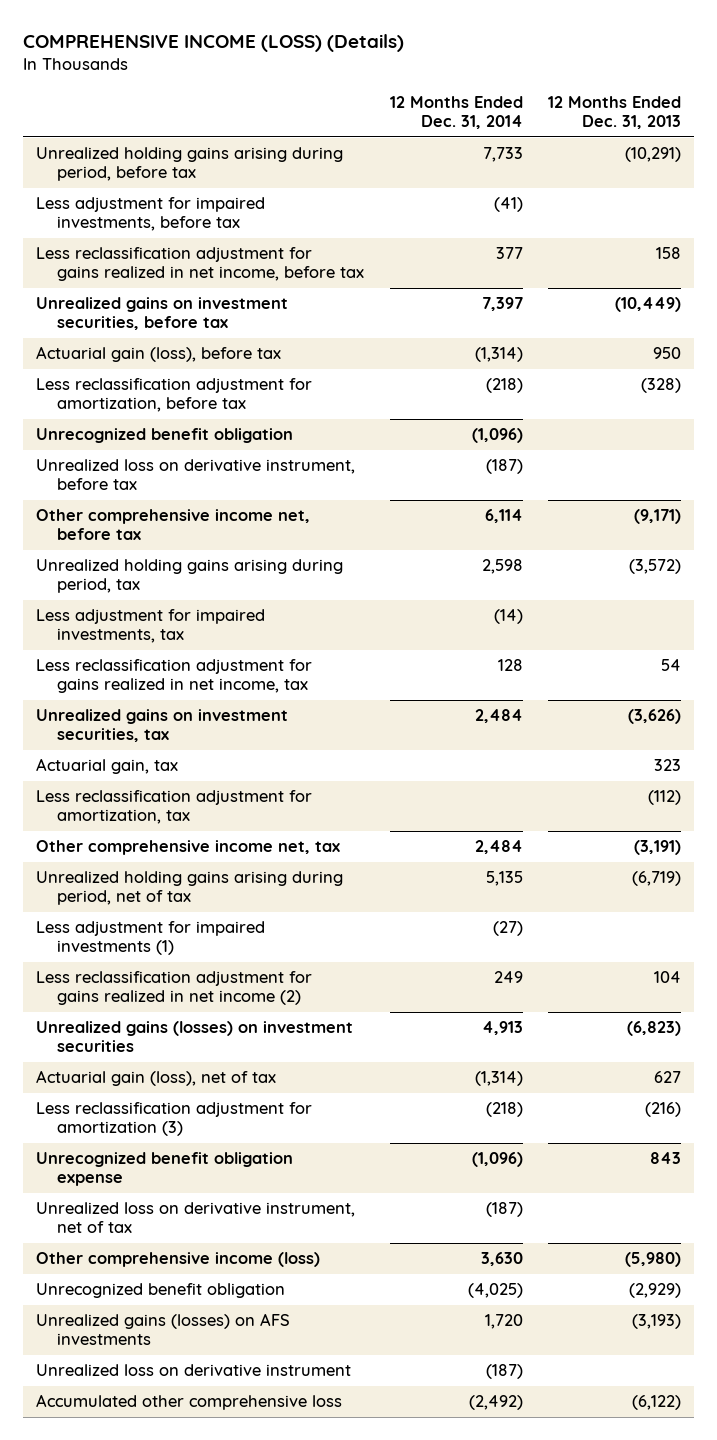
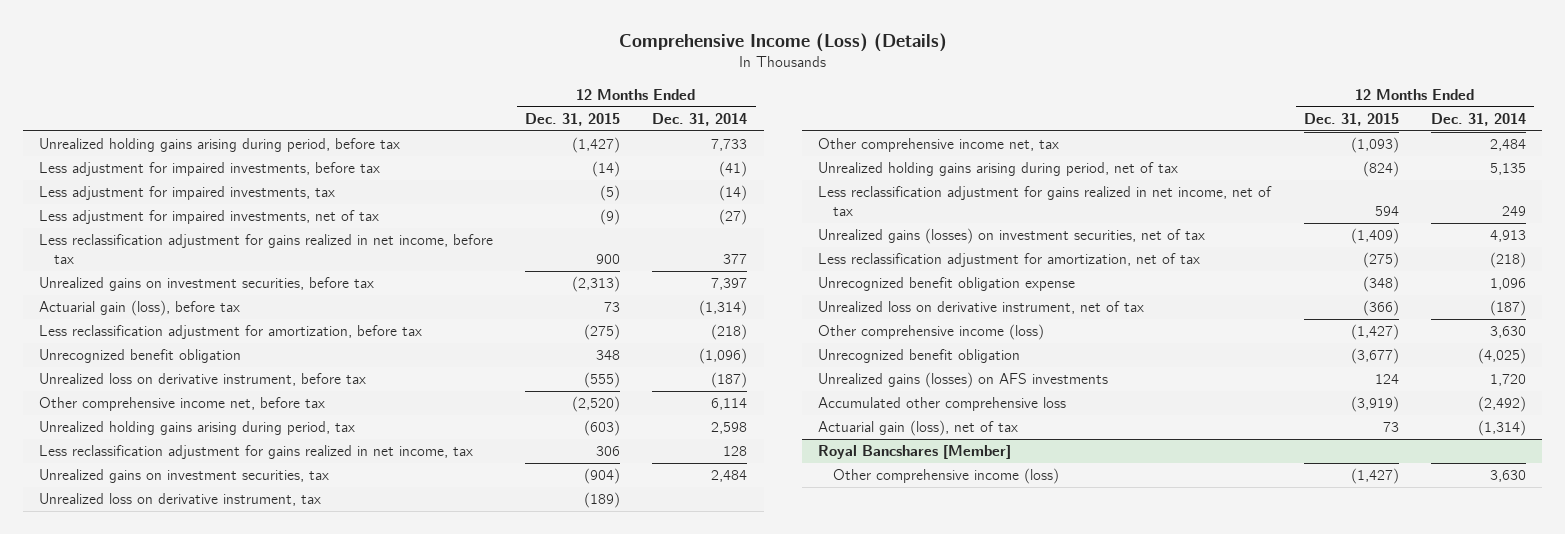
[22,34,404,53] COMPREHENSIVE INCOME (LOSS) (Details) -> [618,32,947,52] Comprehensive Income (Loss) (Details)
[548,95,682,130] 12 Months Ended Dec. 31, 2013 -> none
none -> [525,112,621,126] Dec. 31, 2015
[35,609,265,644] Less adjustment for impaired investments, tax -> [39,186,336,201] Less adjustment for impaired investments, tax
none -> [39,210,380,225] Less adjustment for impaired investments, net of tax
[35,758,178,775] Actuarial gain, tax -> none
[35,790,312,825] Less reclassification adjustment for amortization, tax -> none
none -> [39,493,322,507] Unrealized loss on derivative instrument, tax
[35,921,265,956] Less adjustment for impaired investments (1) -> none
[35,971,312,1006] Less reclassification adjustment for gains realized in net income (2) -> [817,186,1272,216] Less reclassification adjustment for gains realized in net income, net of tax
[35,1021,353,1053] Unrealized gains (losses) on investment securities -> [817,228,1205,245] Unrealized gains (losses) on investment securities, net of tax
[35,1102,312,1137] Less reclassification adjustment for amortization (3) -> [817,253,1200,268] Less reclassification adjustment for amortization, net of tax
[471,1152,523,1168] (1,096) -> [1489,278,1526,291] 1,096
[35,1364,351,1377] Unrealized loss on derivative instrument -> none
[35,1070,276,1087] Actuarial gain (loss), net of tax -> [817,420,1018,437] Actuarial gain (loss), net of tax
none -> [817,445,1011,460] Royal Bancshares [Member]
none -> [832,468,1059,485] Other comprehensive income (loss)

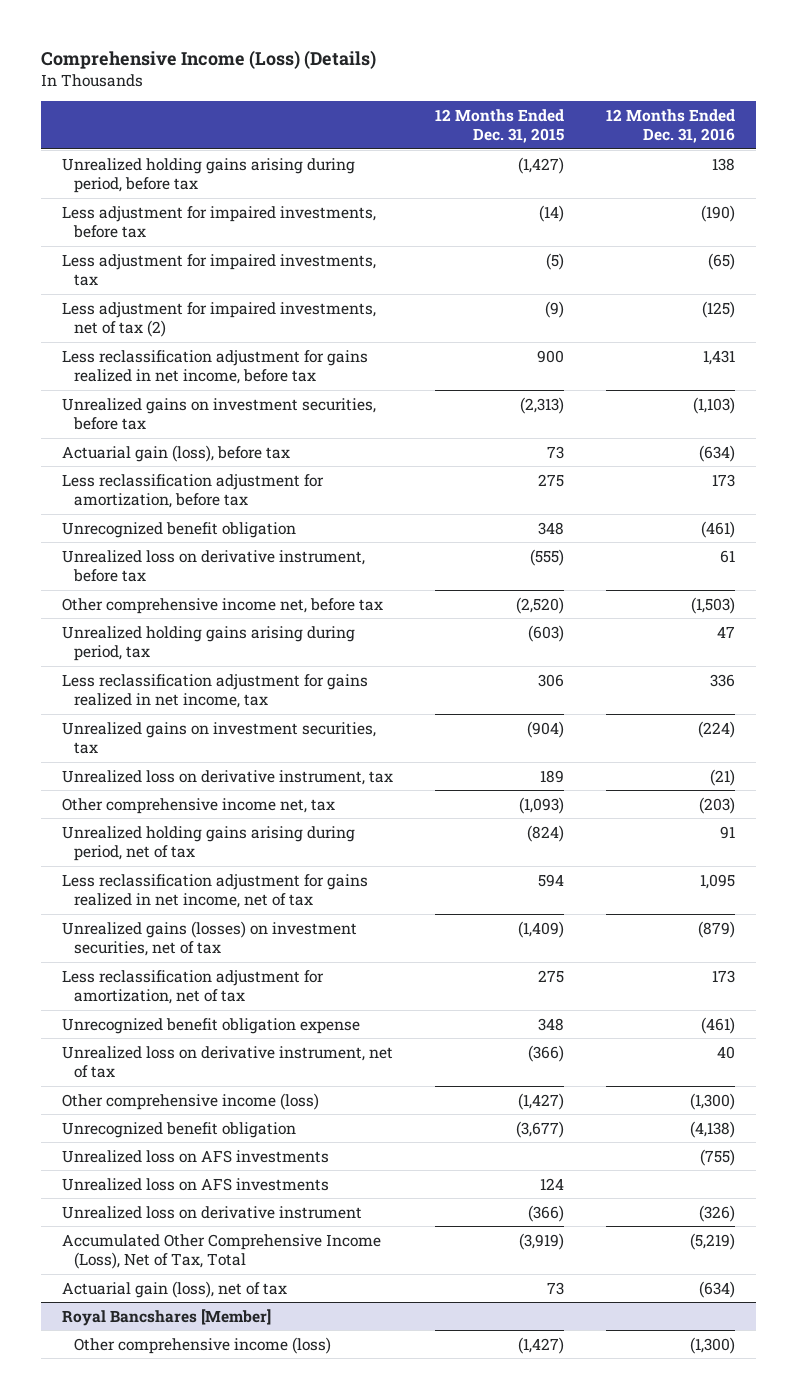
[652,112,748,126] Dec. 31, 2014 -> none
none -> [605,108,735,144] 12 Months Ended Dec. 31, 2016
[39,210,380,225] Less adjustment for impaired investments, net of tax -> [61,301,376,338] Less adjustment for impaired investments, net of tax (2)
[584,324,621,341] (275) -> [537,473,564,487] 275
[584,492,621,509] (189) -> [539,769,564,783] 189
[1362,252,1399,269] (275) -> [537,969,564,983] 275
[1362,276,1399,293] (348) -> [537,1017,564,1031] 348
none -> [61,1149,329,1163] Unrealized loss on AFS investments
[817,372,1108,389] Unrealized gains (losses) on AFS investments -> [61,1177,329,1191] Unrealized loss on AFS investments
none -> [61,1205,362,1219] Unrealized loss on derivative instrument
[817,397,1066,412] Accumulated other comprehensive loss -> [61,1233,381,1270] Accumulated Other Comprehensive Income (Loss), Net of Tax, Total

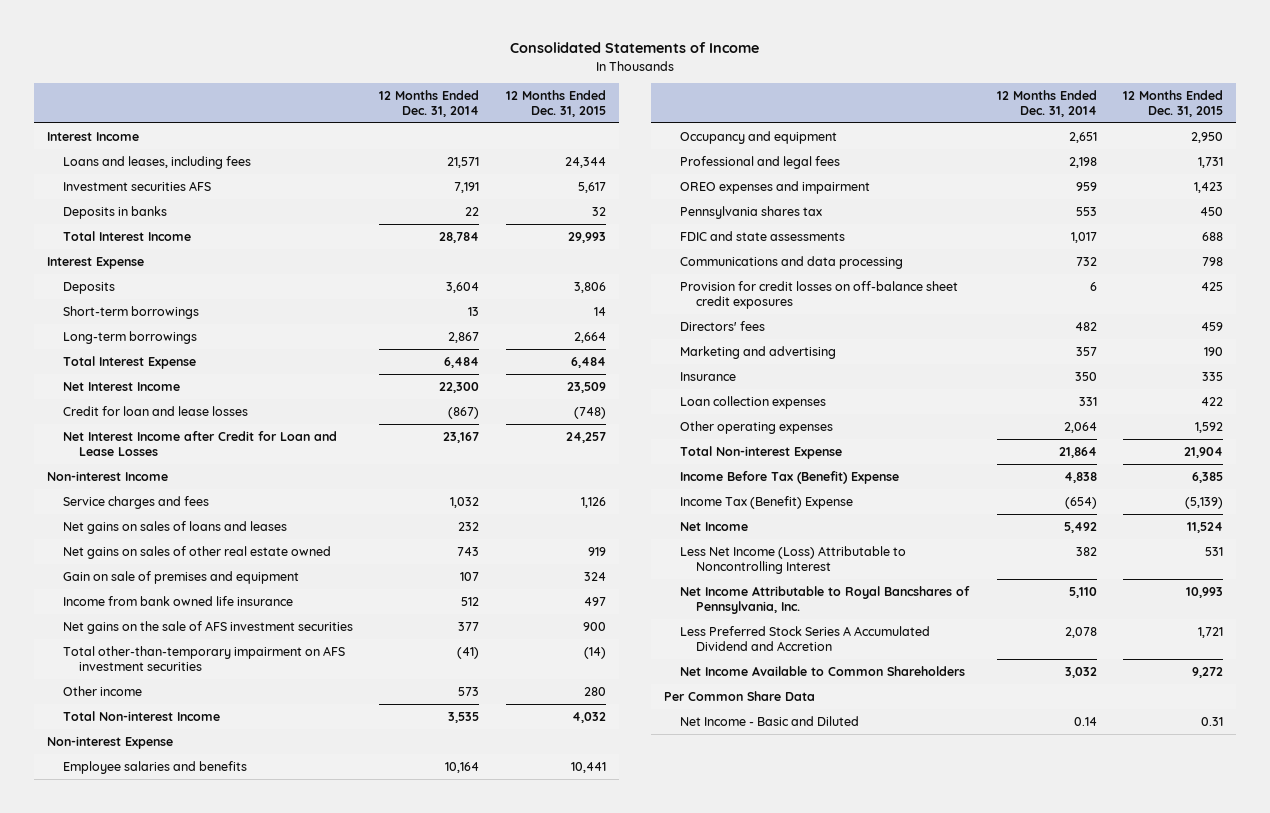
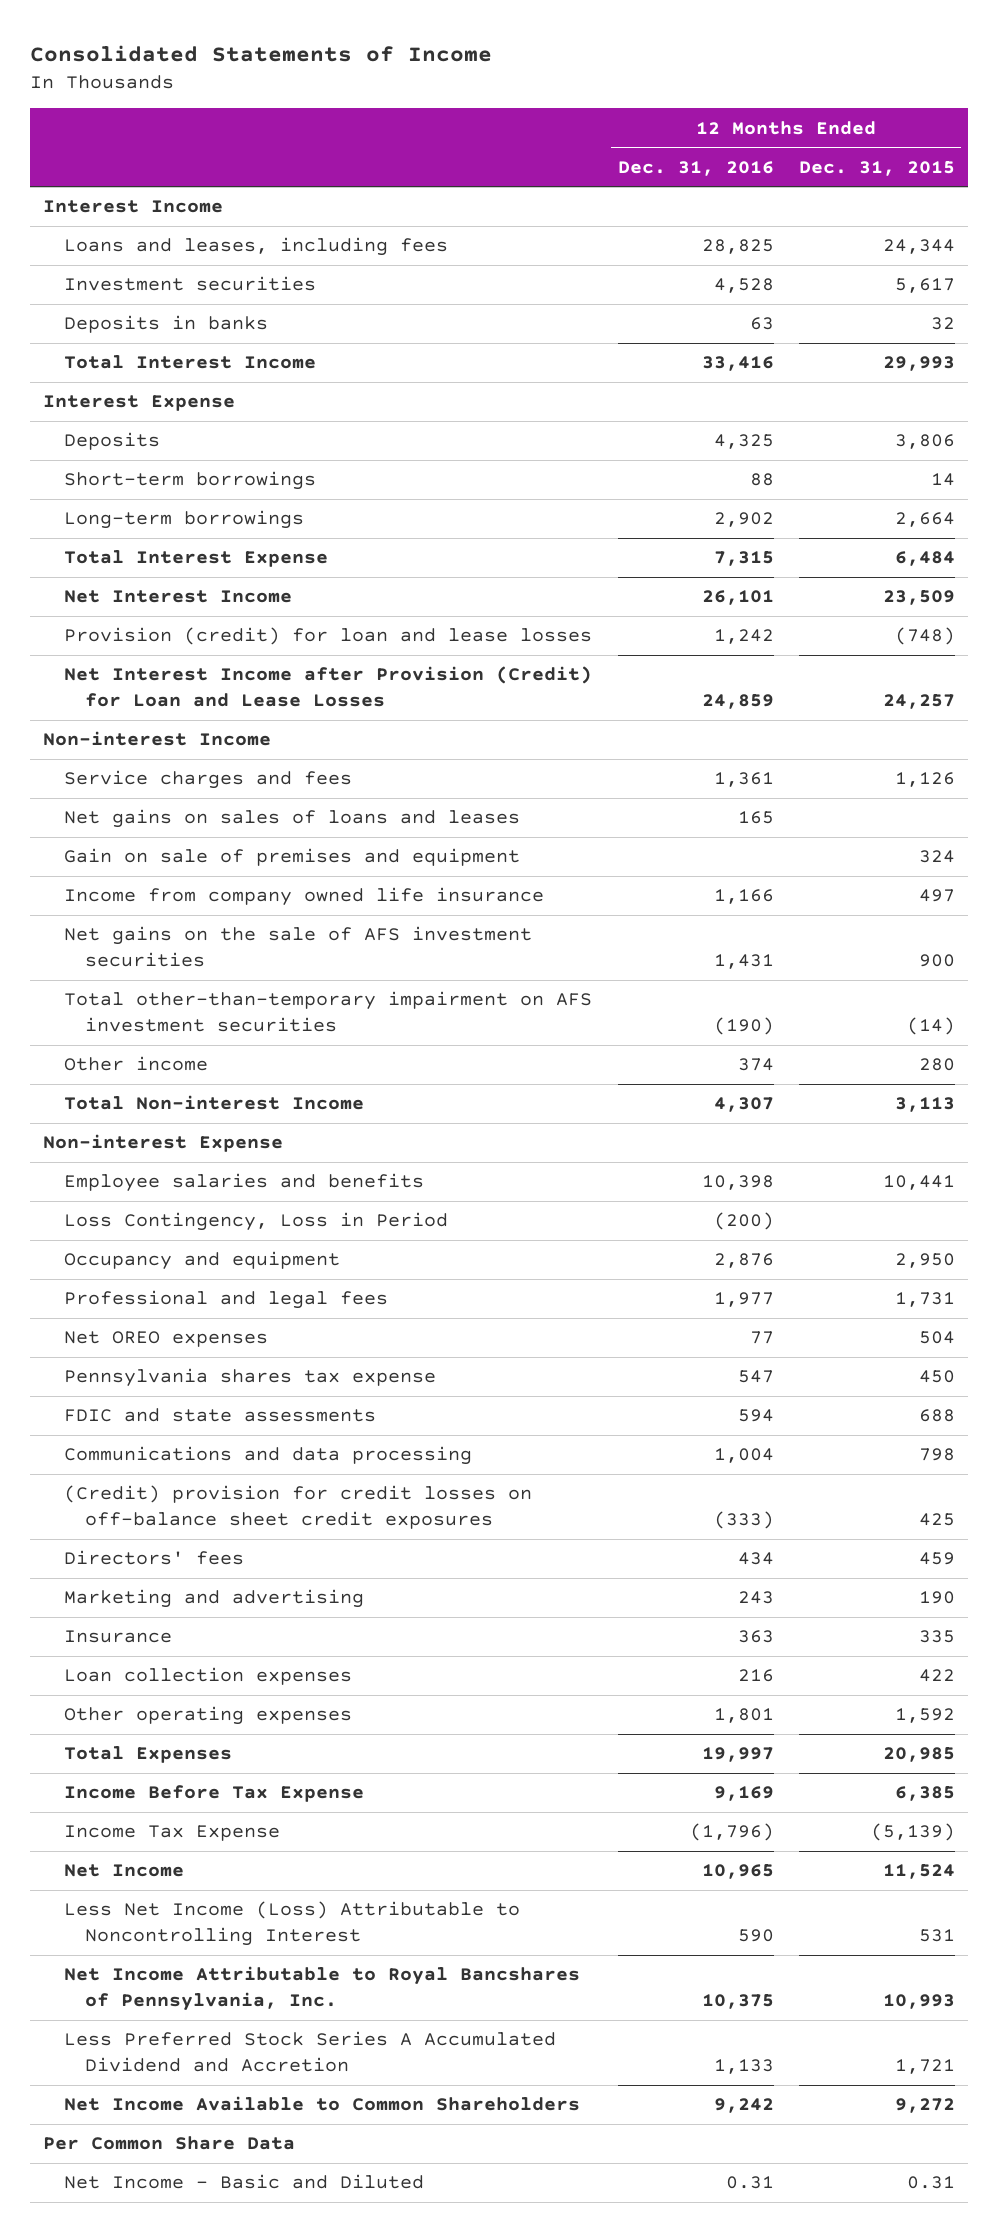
[379,90,480,118] 12 Months Ended Dec. 31, 2014 -> none
none -> [617,160,774,176] Dec. 31, 2016
[63,180,212,191] Investment securities AFS -> [64,276,317,292] Investment securities
[63,405,249,416] Credit for loan and lease losses -> [64,627,593,646] Provision (credit) for loan and lease losses
[63,430,338,456] Net Interest Income after Credit for Loan and Lease Losses -> [64,666,593,708] Net Interest Income after Provision (Credit) for Loan and Lease Losses
[63,545,332,559] Net gains on sales of other real estate owned -> none
[63,595,294,606] Income from bank owned life insurance -> [64,887,545,907] Income from company owned life insurance
[571,711,606,723] 4,032 -> [894,1097,955,1113] 3,113
none -> [64,1212,449,1232] Loss Contingency, Loss in Period
[680,180,871,194] OREO expenses and impairment -> none
none -> [64,1331,269,1348] Net OREO expenses
[680,205,823,219] Pennsylvania shares tax -> [64,1368,437,1388] Pennsylvania shares tax expense
[680,280,959,309] Provision for credit losses on off-balance sheet credit exposures -> [64,1485,533,1530] (Credit) provision for credit losses on off-balance sheet credit exposures
[680,445,843,459] Total Non-interest Expense -> [64,1746,233,1764] Total Expenses
[1183,446,1223,458] 21,904 -> [882,1747,955,1763] 20,985
[680,470,900,484] Income Before Tax (Benefit) Expense -> [64,1785,365,1803] Income Before Tax Expense
[680,495,854,509] Income Tax (Benefit) Expense -> [64,1825,281,1842] Income Tax Expense

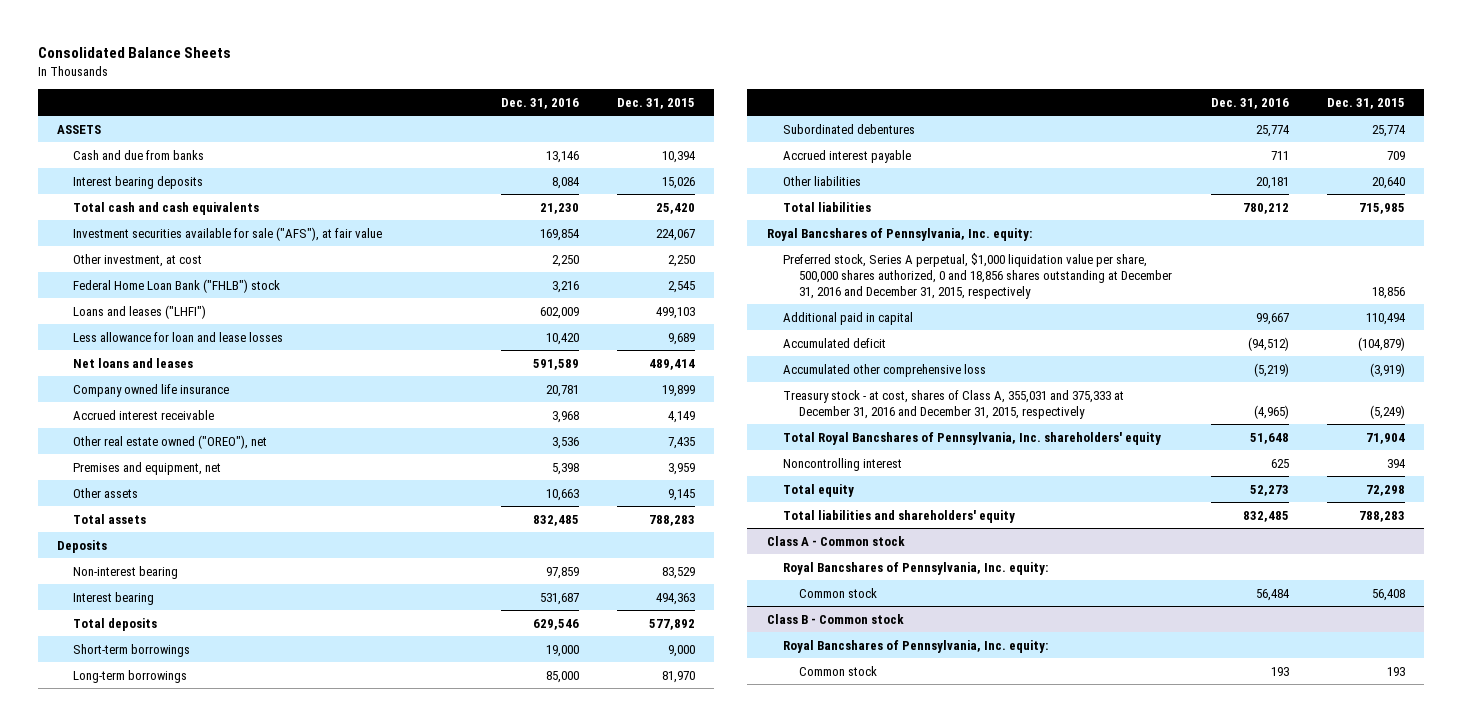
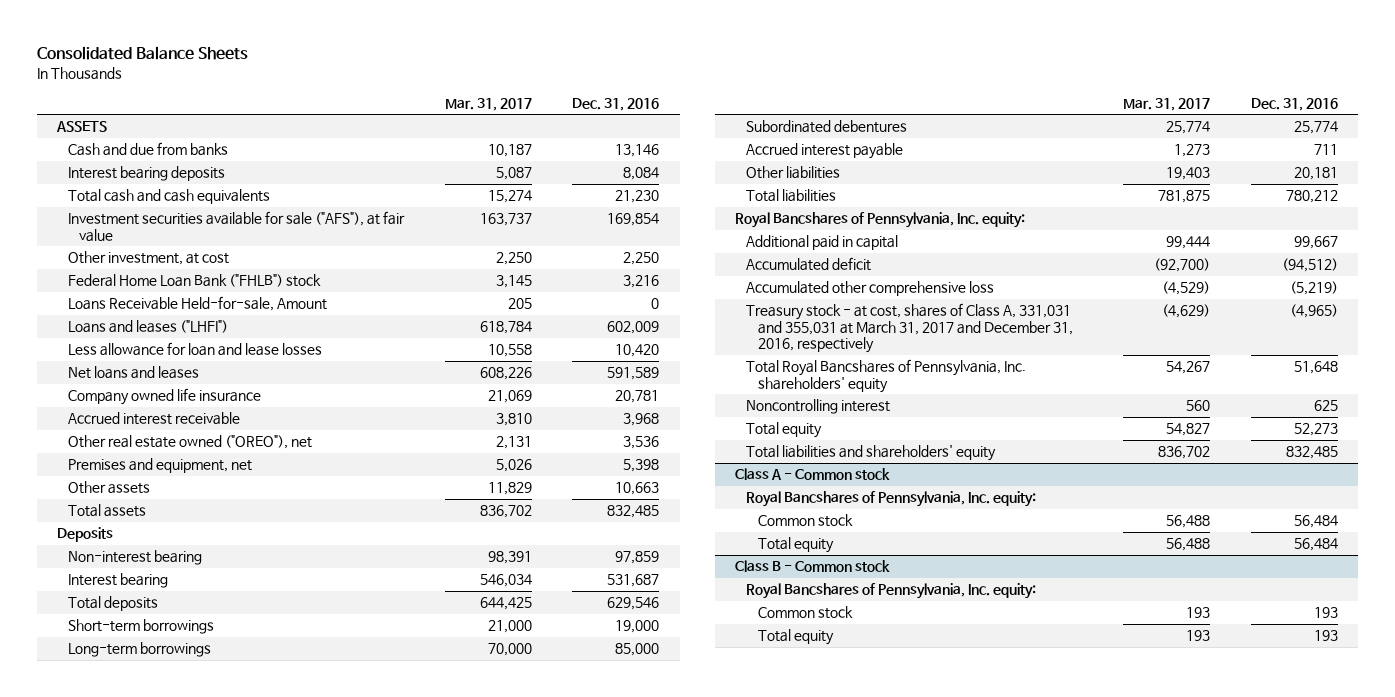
[617,97,696,109] Dec. 31, 2015 -> none
none -> [444,98,532,112] Mar. 31, 2017
none -> [68,296,328,312] Loans Receivable Held-for-sale, Amount
[782,252,1173,299] Preferred stock, Series A perpetual, $1,000 liquidation value per share, 500,000 shares authorized, 0 and 18,856 shares outstanding at December 31, 2016 and December 31, 2015, respectively -> none
[782,389,1124,419] Treasury stock - at cost, shares of Class A, 355,031 and 375,333 at December 31, 2016 and December 31, 2015, respectively -> [746,303,1073,354] Treasury stock - at cost, shares of Class A, 331,031 and 355,031 at March 31, 2017 and December 31, 2016, respectively
none -> [757,537,834,554] Total equity
none -> [757,629,834,646] Total equity

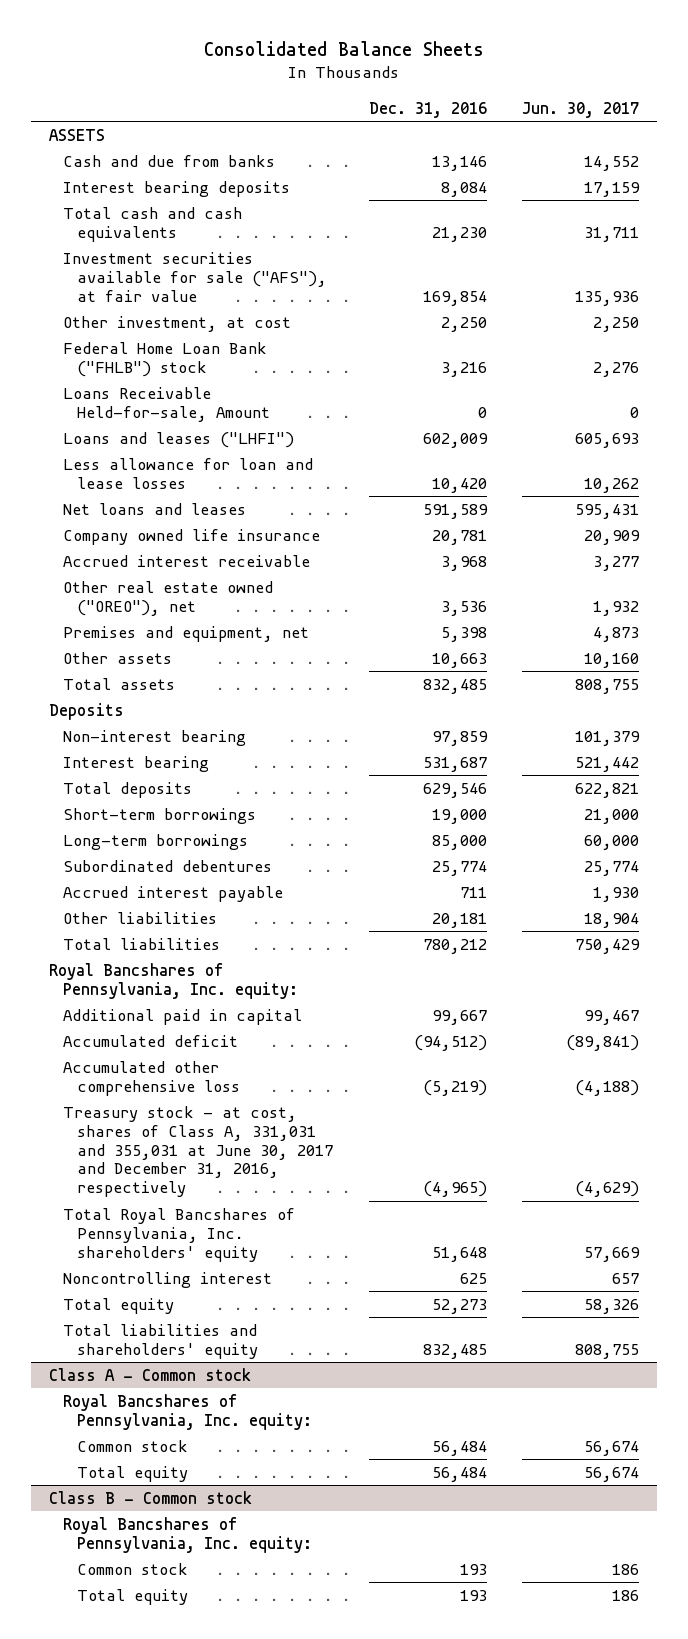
[444,98,532,112] Mar. 31, 2017 -> none
none -> [522,101,640,118] Jun. 30, 2017
[746,303,1073,354] Treasury stock - at cost, shares of Class A, 331,031 and 355,031 at March 31, 2017 and December 31, 2016, respectively -> [62,1105,333,1198] Treasury stock - at cost, shares of Class A, 331,031 and 355,031 at June 30, 2017 and December 31, 2016, respectively

